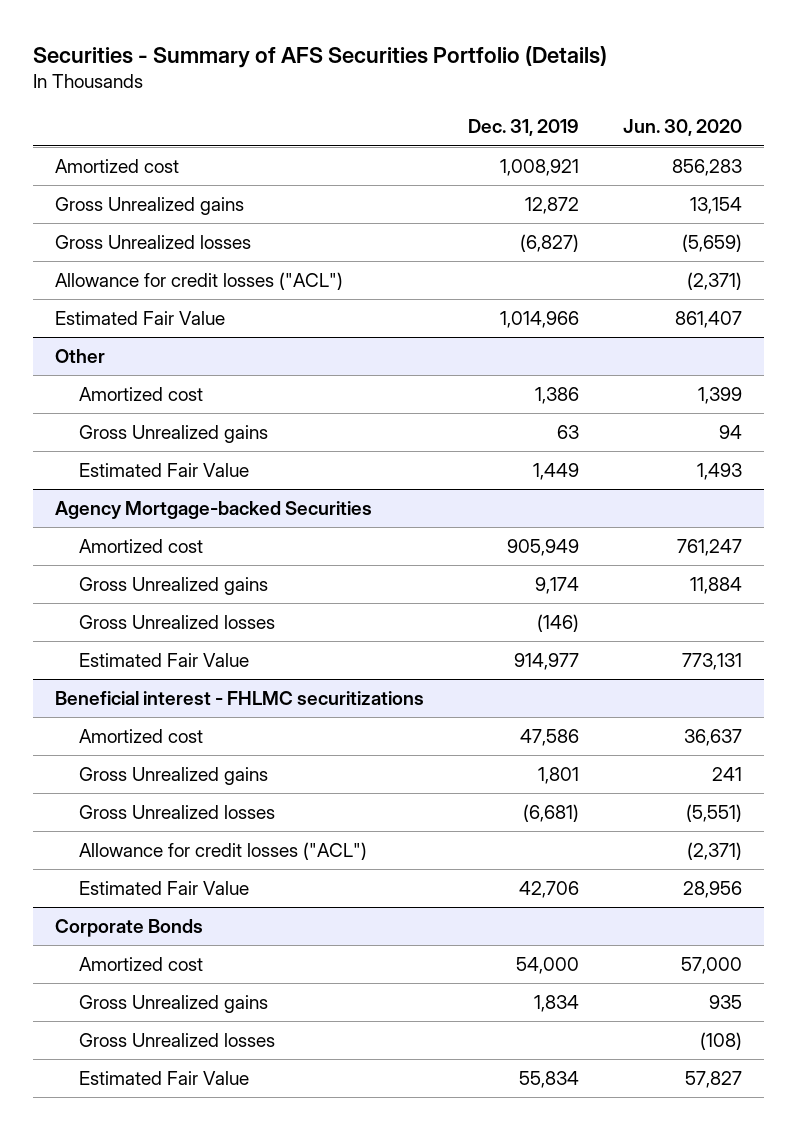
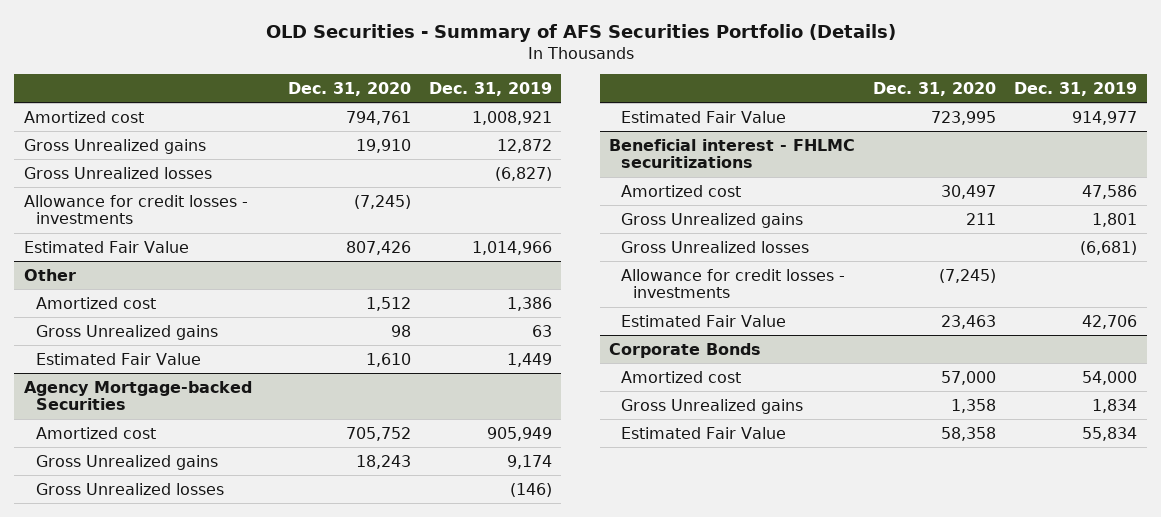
[32,45,607,68] Securities - Summary of AFS Securities Portfolio (Details) -> [265,24,896,43] OLD Securities - Summary of AFS Securities Portfolio (Details)
[622,119,742,137] Jun. 30, 2020 -> none
none -> [287,81,411,96] Dec. 31, 2020
[54,272,343,291] Allowance for credit losses ("ACL") -> [23,194,248,225] Allowance for credit losses - investments
[78,842,367,861] Allowance for credit losses ("ACL") -> [620,268,845,299] Allowance for credit losses - investments
[78,1033,275,1048] Gross Unrealized losses -> none

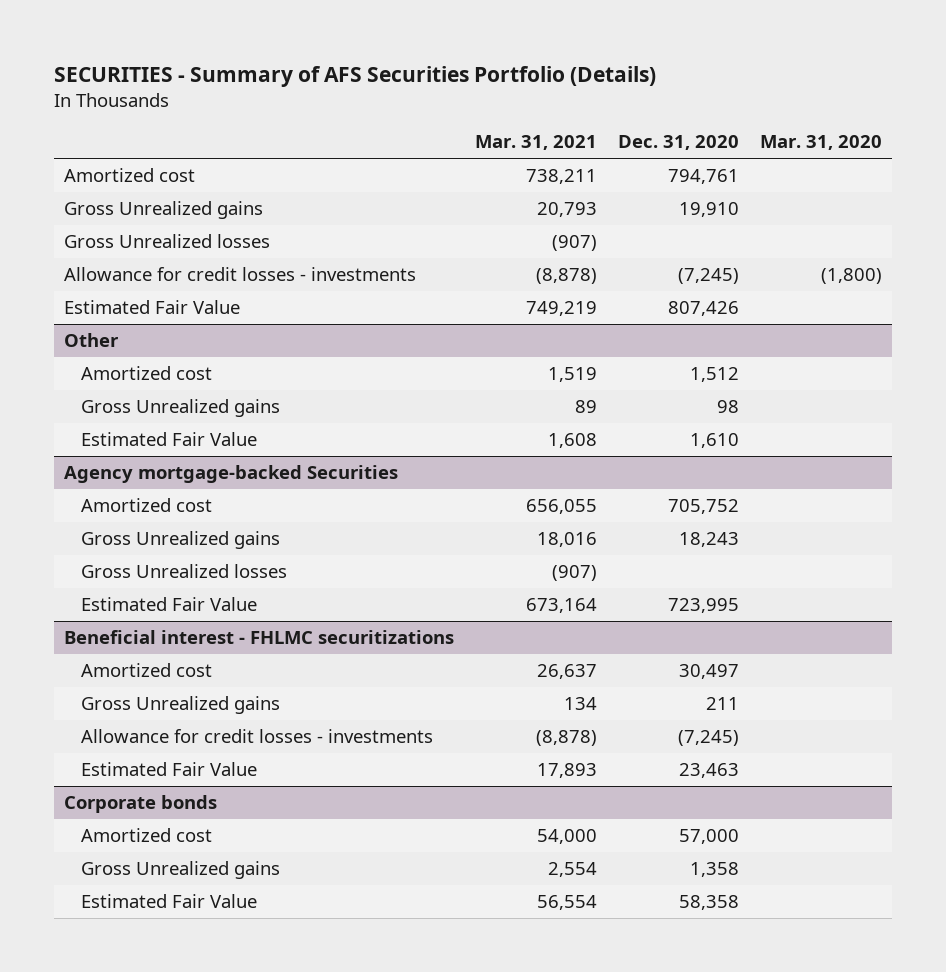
[265,24,896,43] OLD Securities - Summary of AFS Securities Portfolio (Details) -> [53,66,656,88] SECURITIES - Summary of AFS Securities Portfolio (Details)
[429,81,553,96] Dec. 31, 2019 -> none
none -> [475,135,598,151] Mar. 31, 2021
none -> [759,135,882,151] Mar. 31, 2020
[23,380,252,411] Agency Mortgage-backed Securities -> [64,465,399,484] Agency mortgage-backed Securities
[620,240,809,253] Gross Unrealized losses -> none
[608,342,761,358] Corporate Bonds -> [64,795,218,814] Corporate bonds

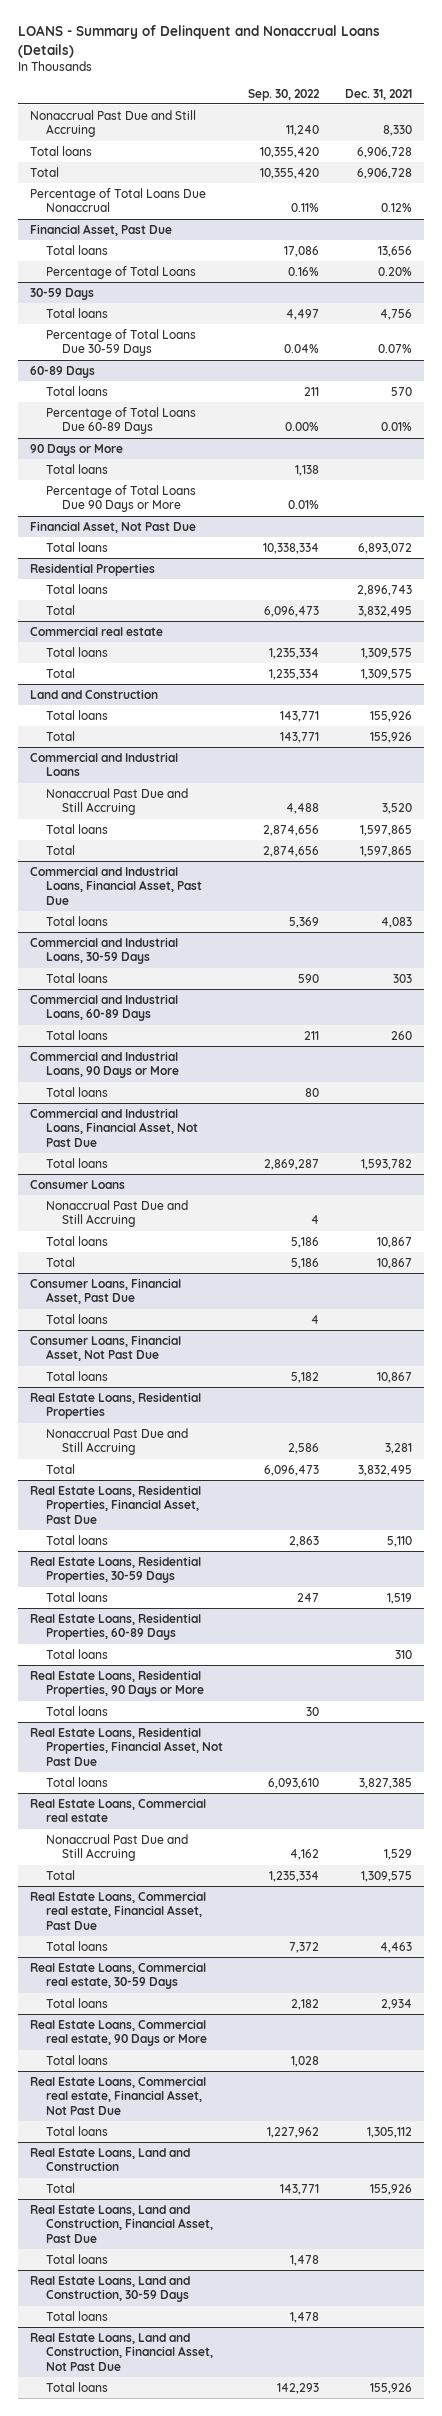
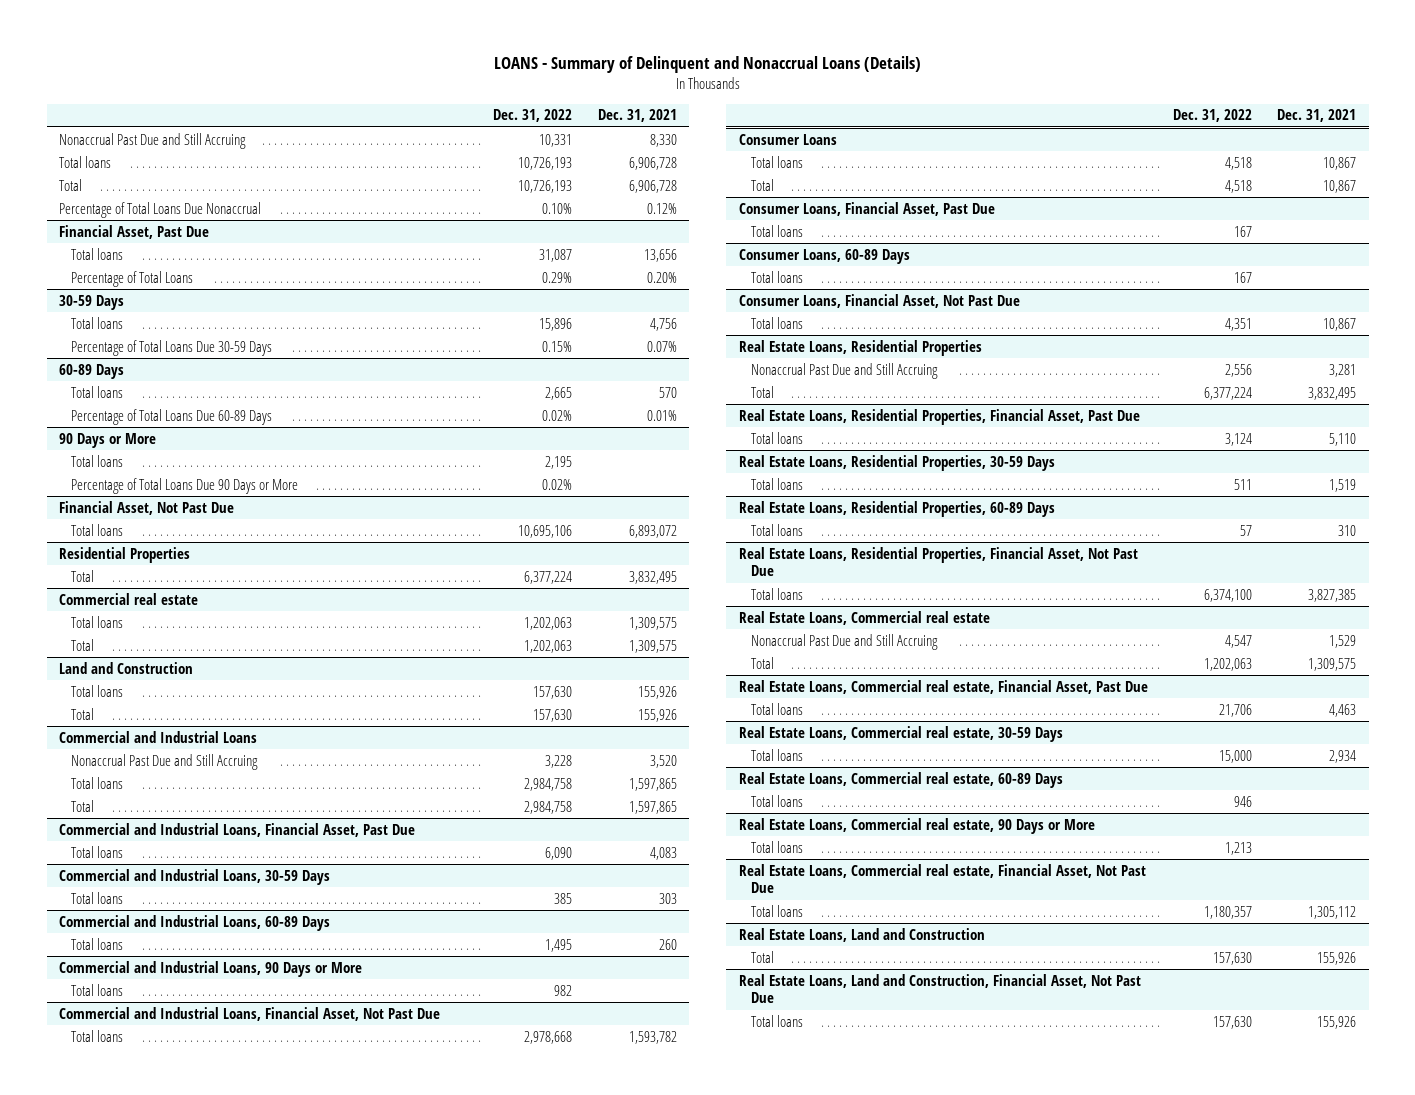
[248,88,321,101] Sep. 30, 2022 -> none
none -> [493,109,573,123] Dec. 31, 2022
[46,583,109,594] Total loans -> none
[46,1199,189,1228] Nonaccrual Past Due and Still Accruing -> none
none -> [738,248,910,264] Consumer Loans, 60-89 Days
none -> [750,270,803,283] Total loans
[30,1669,205,1698] Real Estate Loans, Residential Properties, 90 Days or More -> none
[46,1705,109,1716] Total loans -> none
none -> [738,771,1063,788] Real Estate Loans, Commercial real estate, 60-89 Days
none -> [750,794,803,807] Total loans
[30,2204,214,2243] Real Estate Loans, Land and Construction, Financial Asset, Past Due -> none
[46,2253,109,2264] Total loans -> none
[30,2275,191,2303] Real Estate Loans, Land and Construction, 30-59 Days -> none
[46,2310,109,2321] Total loans -> none

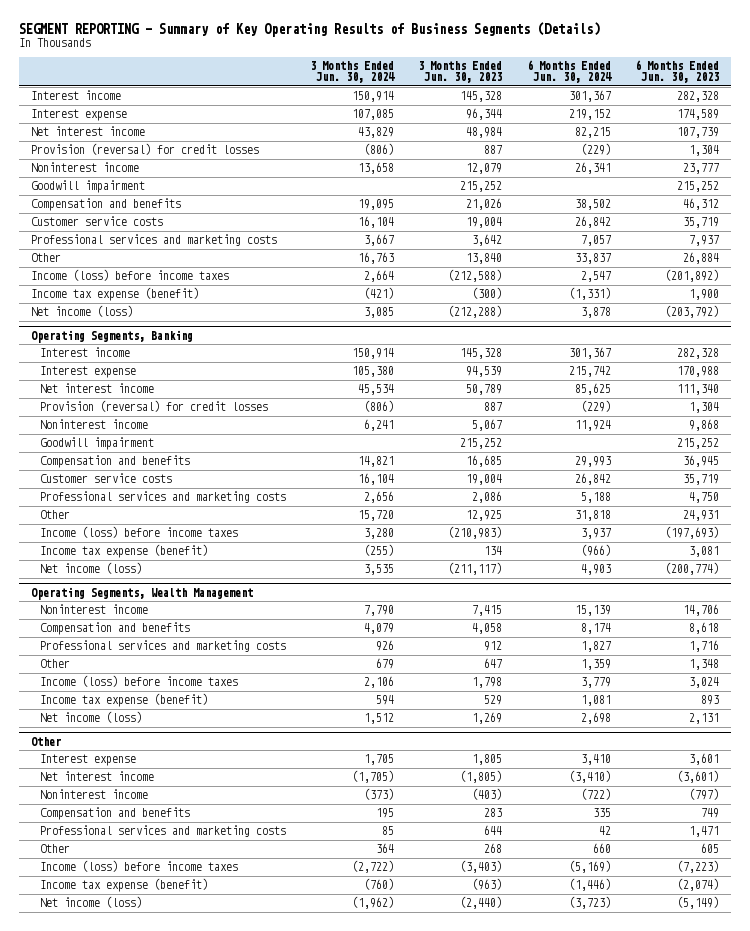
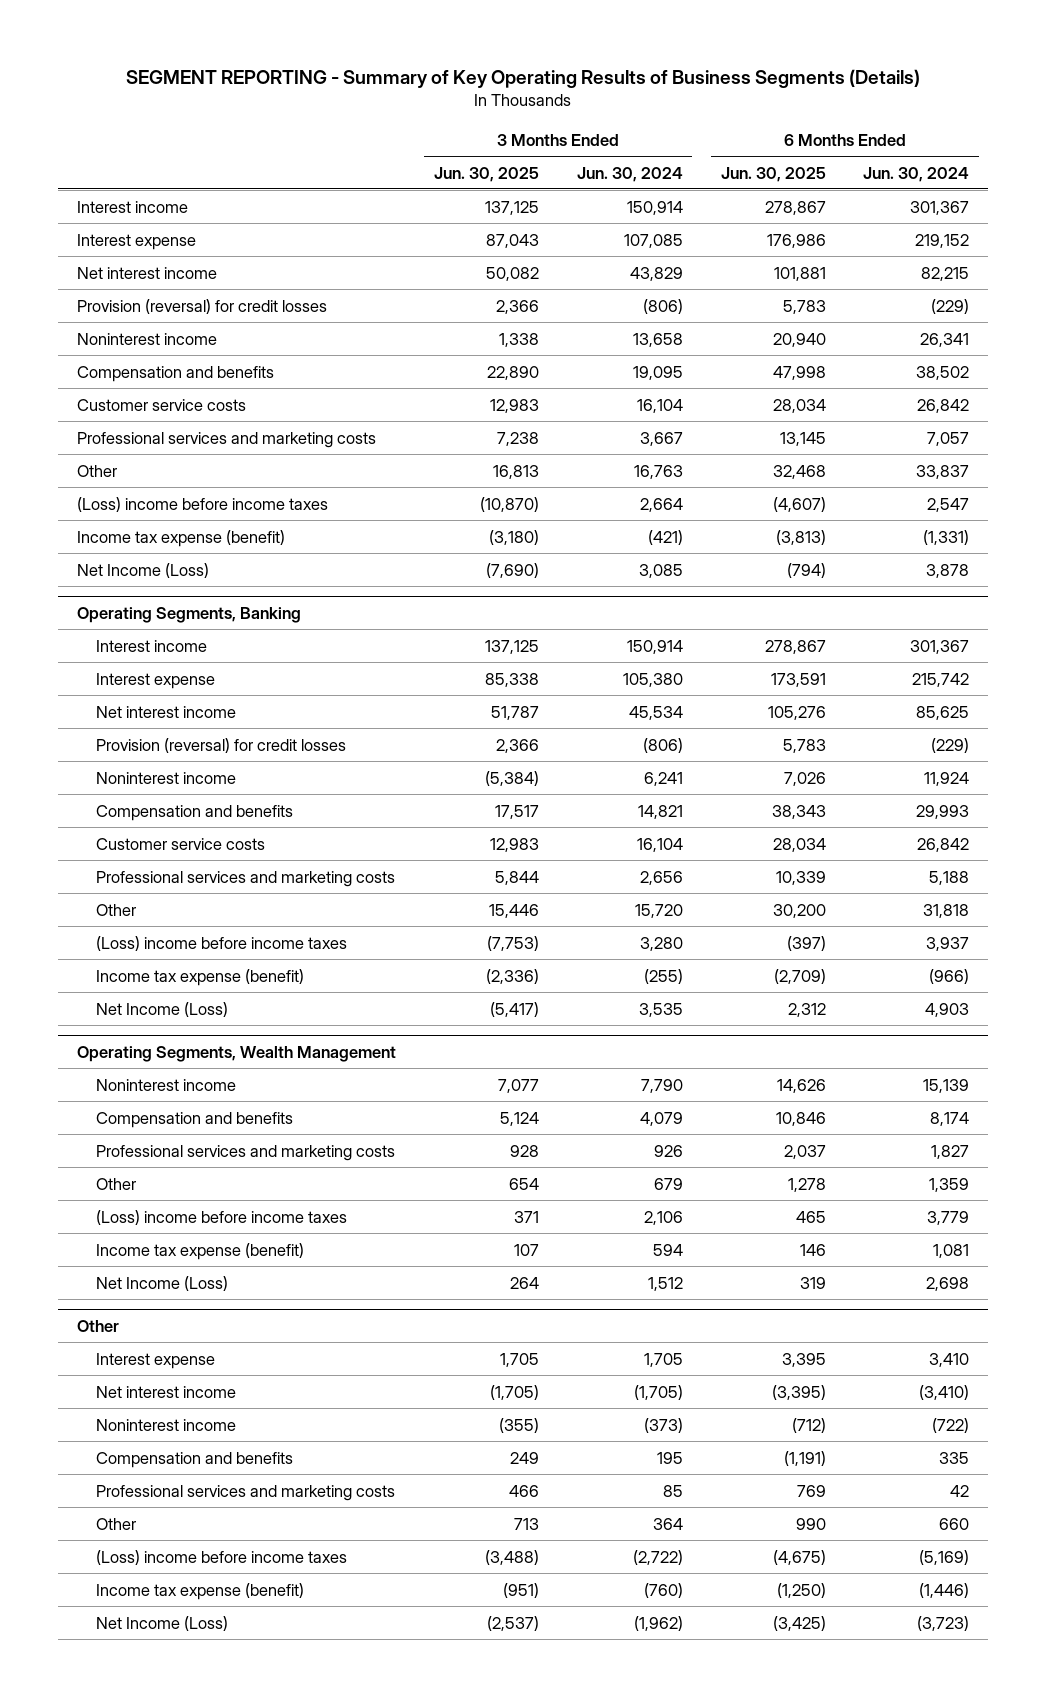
[418,61,503,84] 3 Months Ended Jun. 30, 2023 -> none
[635,60,720,84] 6 Months Ended Jun. 30, 2023 -> none
none -> [433,166,539,182] Jun. 30, 2025
none -> [720,166,826,182] Jun. 30, 2025
[30,180,145,194] Goodwill impairment -> none
[30,269,229,282] Income (loss) before income taxes -> [76,496,328,512] (Loss) income before income taxes
[30,305,133,318] Net income (loss) -> [76,562,209,578] Net Income (Loss)
[39,437,154,451] Goodwill impairment -> none
[39,526,238,539] Income (loss) before income taxes -> [95,935,347,951] (Loss) income before income taxes
[39,562,142,575] Net income (loss) -> [95,1001,228,1017] Net Income (Loss)
[39,675,238,688] Income (loss) before income taxes -> [95,1209,347,1225] (Loss) income before income taxes
[39,711,142,724] Net income (loss) -> [95,1275,228,1291] Net Income (Loss)
[39,860,238,873] Income (loss) before income taxes -> [95,1549,347,1565] (Loss) income before income taxes
[39,896,142,909] Net income (loss) -> [95,1615,228,1631] Net Income (Loss)

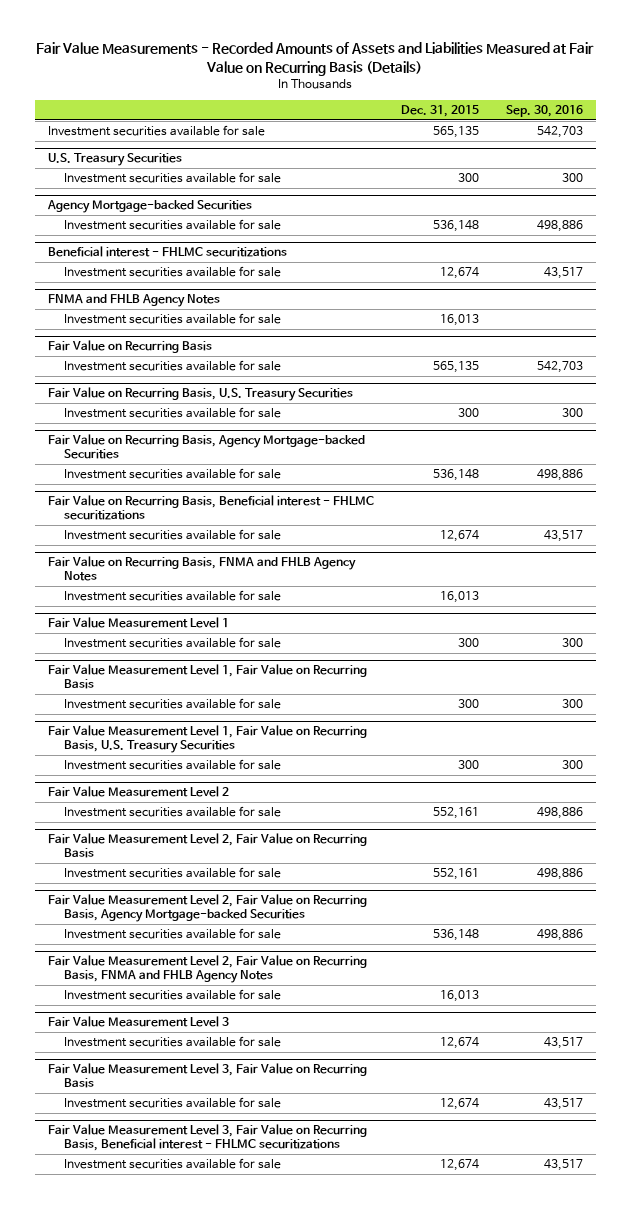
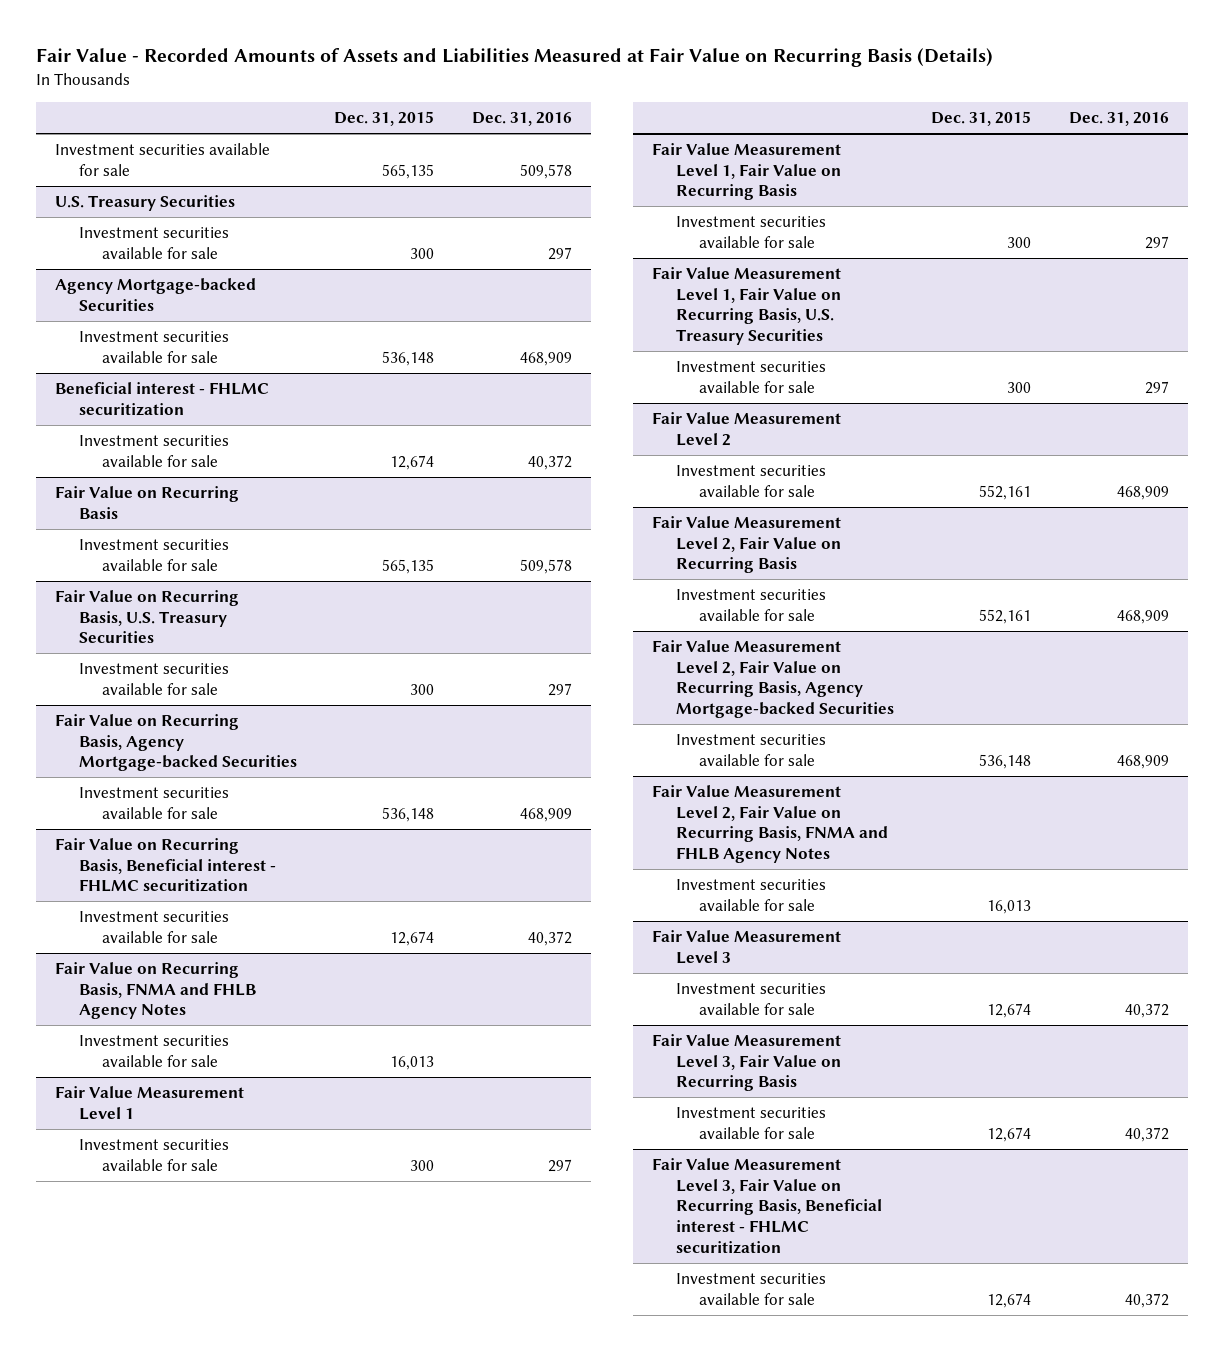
[36,42,595,76] Fair Value Measurements - Recorded Amounts of Assets and Liabilities Measured at Fair Value on Recurring Basis (Details) -> [36,48,994,68] Fair Value - Recorded Amounts of Assets and Liabilities Measured at Fair Value on Recurring Basis (Details)
[505,105,583,118] Sep. 30, 2016 -> none
none -> [472,112,573,127] Dec. 31, 2016
[48,246,288,258] Beneficial interest - FHLMC securitizations -> [55,382,270,416] Beneficial interest - FHLMC securitization
[48,294,221,308] FNMA and FHLB Agency Notes -> none
[63,313,281,325] Investment securities available for sale -> none
[48,495,375,521] Fair Value on Recurring Basis, Beneficial interest - FHLMC securitizations -> [55,838,276,893] Fair Value on Recurring Basis, Beneficial interest - FHLMC securitization
[48,1124,368,1152] Fair Value Measurement Level 3, Fair Value on Recurring Basis, Beneficial interest - FHLMC securitizations -> [652,1158,882,1254] Fair Value Measurement Level 3, Fair Value on Recurring Basis, Beneficial interest - FHLMC securitization

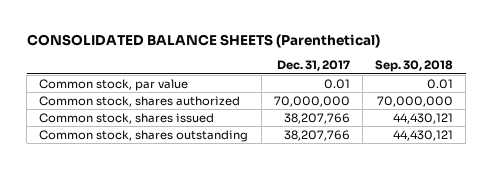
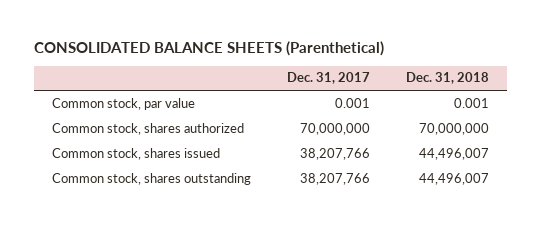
[375,60,454,73] Sep. 30, 2018 -> none
none -> [405,72,489,85] Dec. 31, 2018
[323,78,350,89] 0.01 -> [334,97,370,108] 0.001

